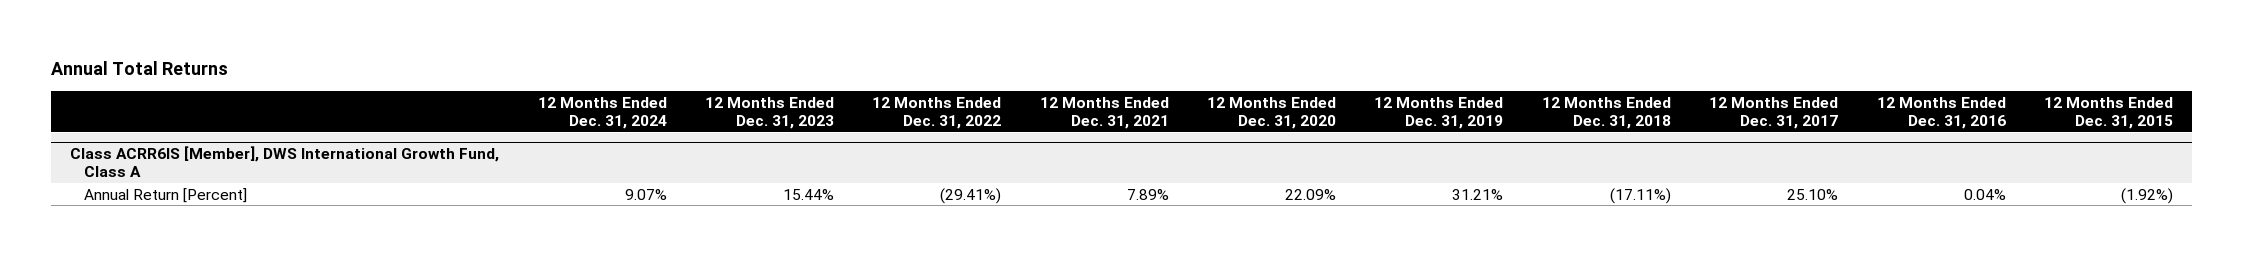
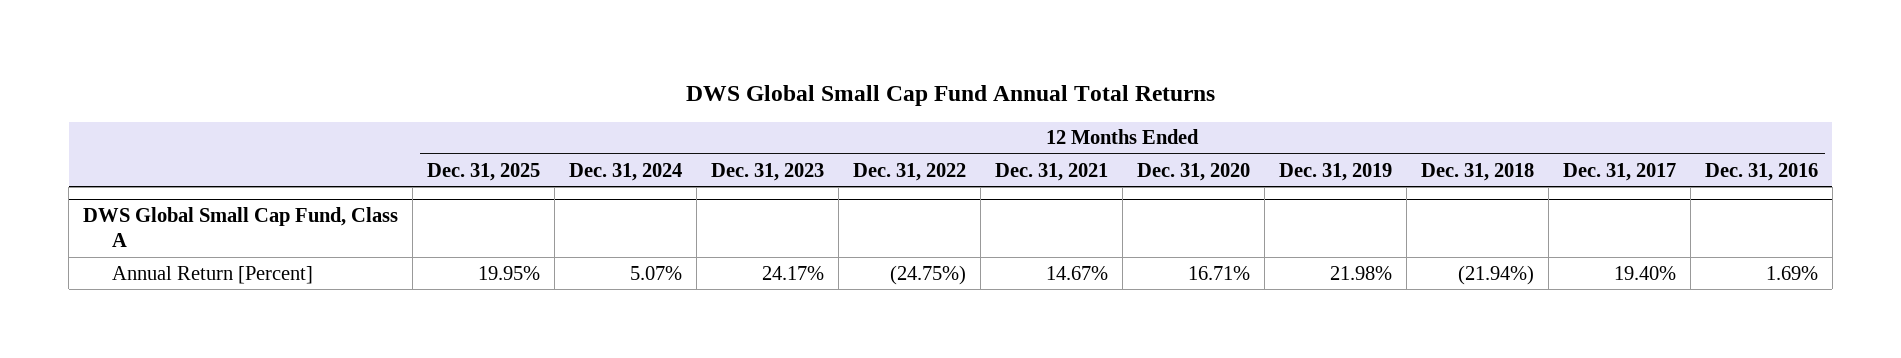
[51,61,229,76] Annual Total Returns -> [685,84,1215,106] DWS Global Small Cap Fund Annual Total Returns
[2043,96,2173,130] 12 Months Ended Dec. 31, 2015 -> none
none -> [427,162,541,181] Dec. 31, 2025
[70,145,500,178] Class ACRR6IS [Member], DWS International Growth Fund, Class A -> none
none -> [83,207,399,248] DWS Global Small Cap Fund, Class A
[624,188,667,200] 9.07% -> [630,265,683,280] 5.07%
[782,188,834,200] 15.44% -> [762,265,825,280] 24.17%
[940,187,1002,204] (29.41%) -> [890,264,967,285] (24.75%)
[1126,188,1169,200] 7.89% -> [1046,265,1109,280] 14.67%
[1285,188,1337,200] 22.09% -> [1187,265,1250,280] 16.71%
[1452,188,1504,200] 31.21% -> [1329,265,1392,280] 21.98%
[1609,187,1671,204] (17.11%) -> [1457,264,1534,285] (21.94%)
[1787,188,1839,200] 25.10% -> [1613,265,1676,280] 19.40%
[1963,188,2006,200] 0.04% -> [1765,265,1818,280] 1.69%

